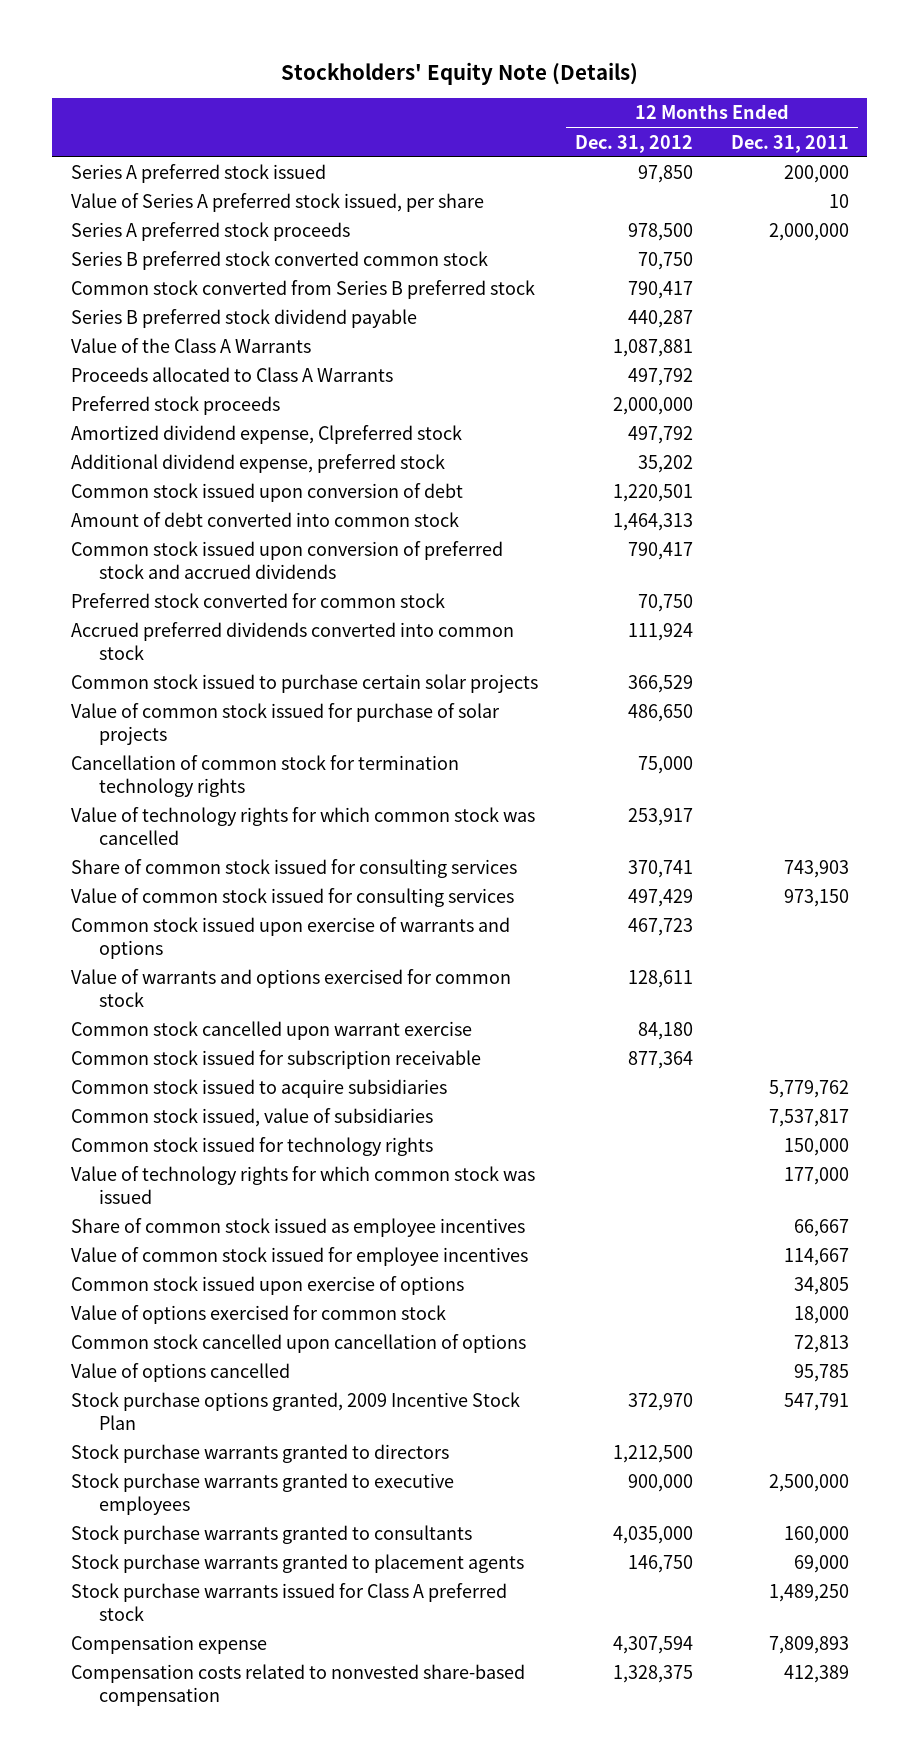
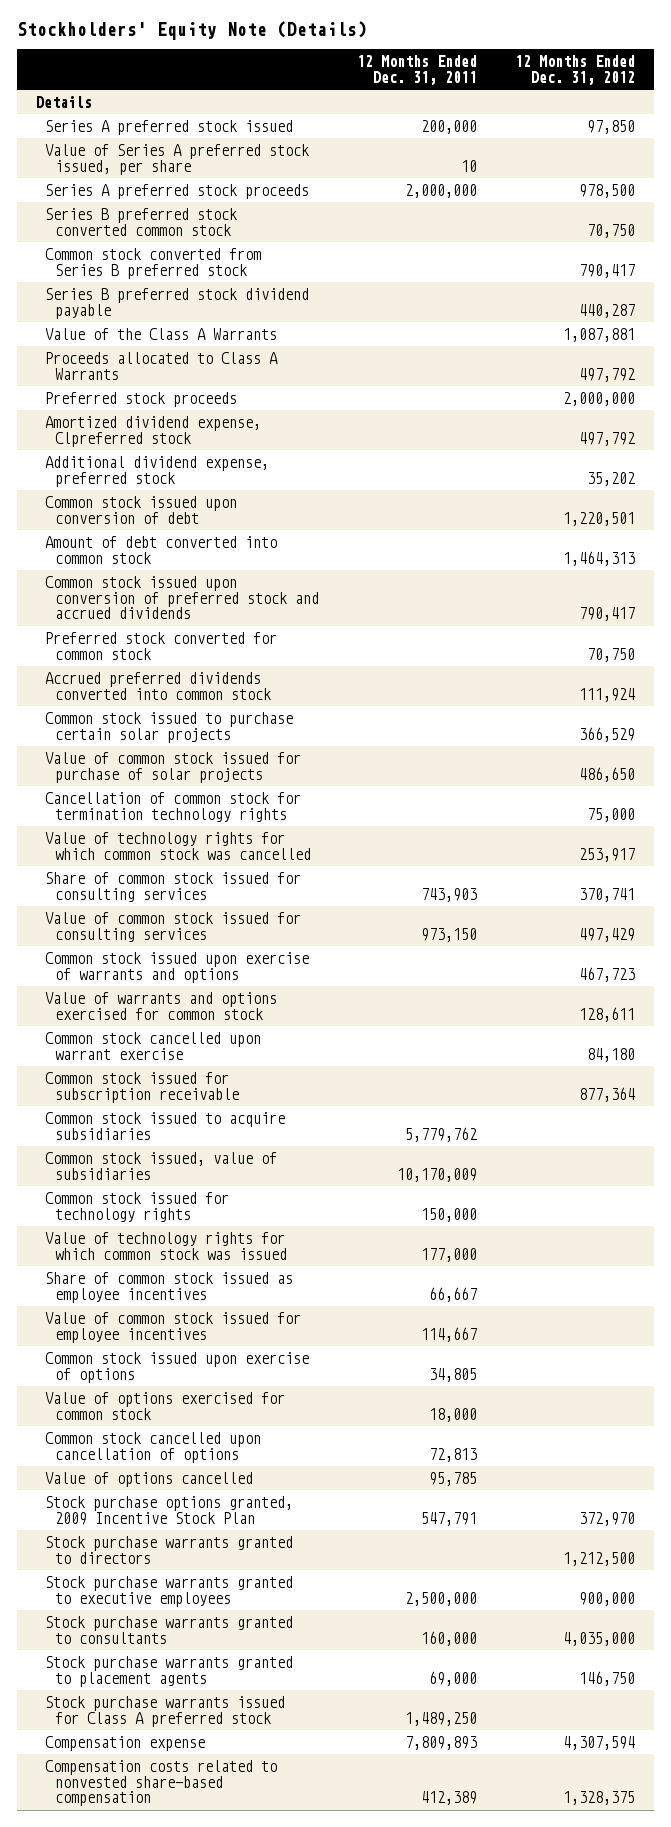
none -> [35,95,92,108] Details
[768,1109,849,1128] 7,537,817 -> [397,1167,478,1182] 10,170,009

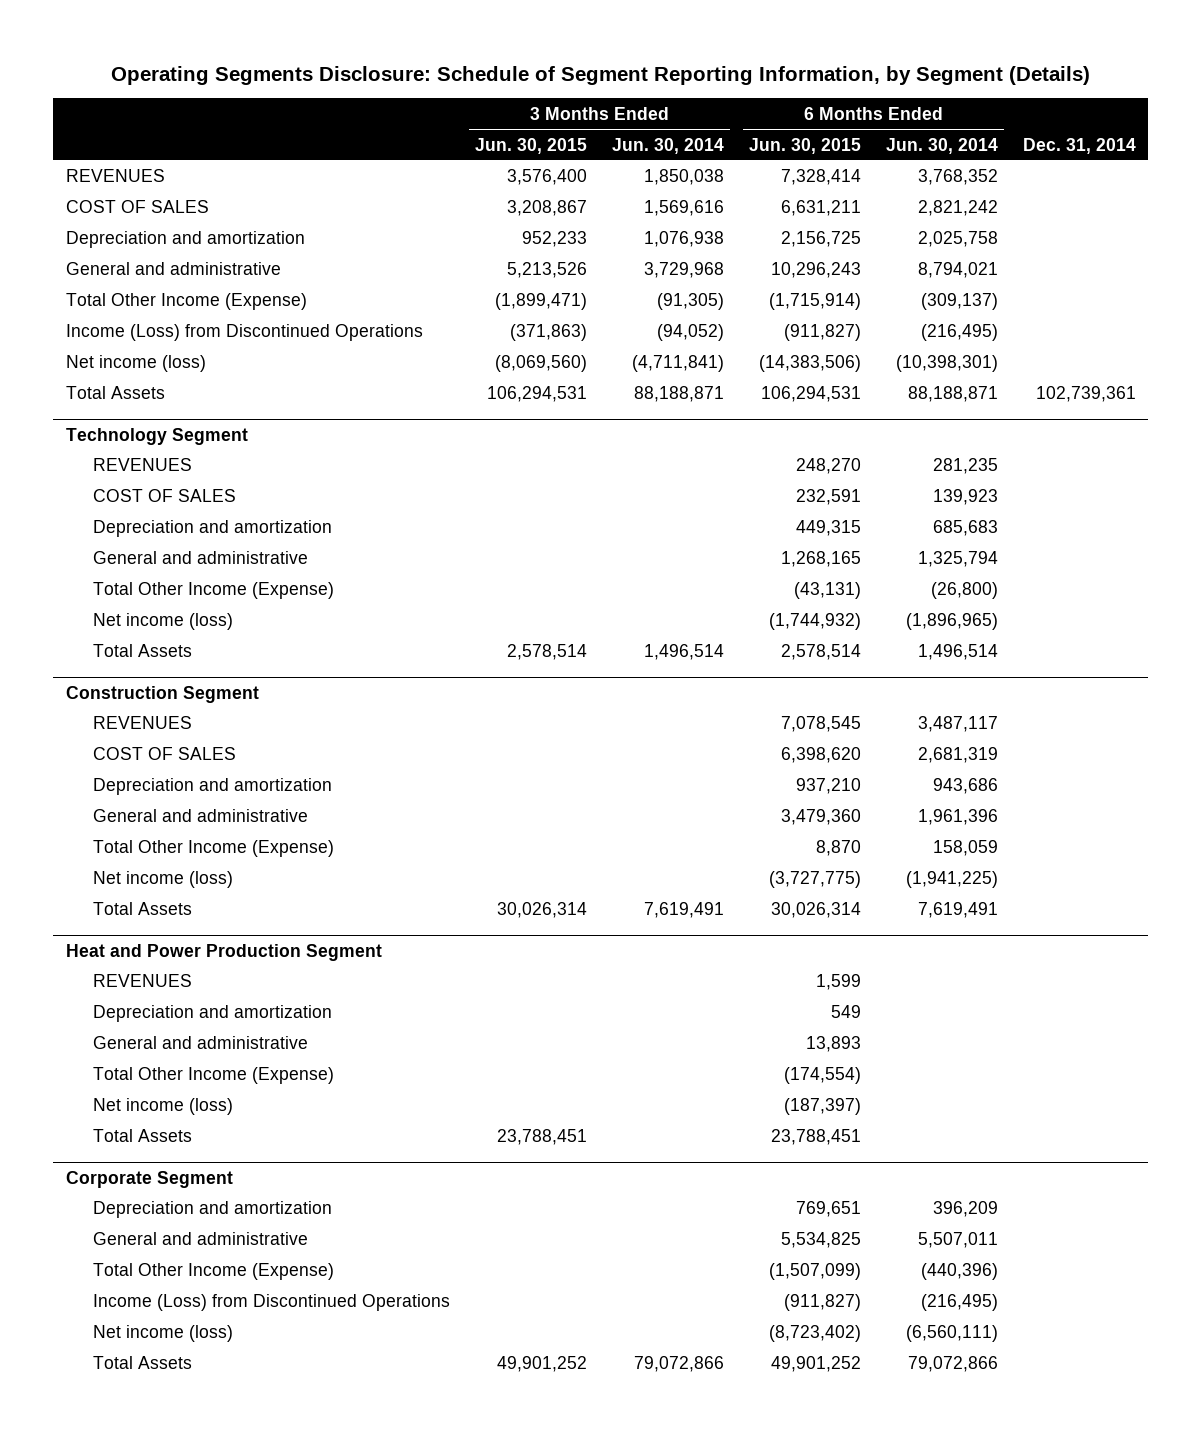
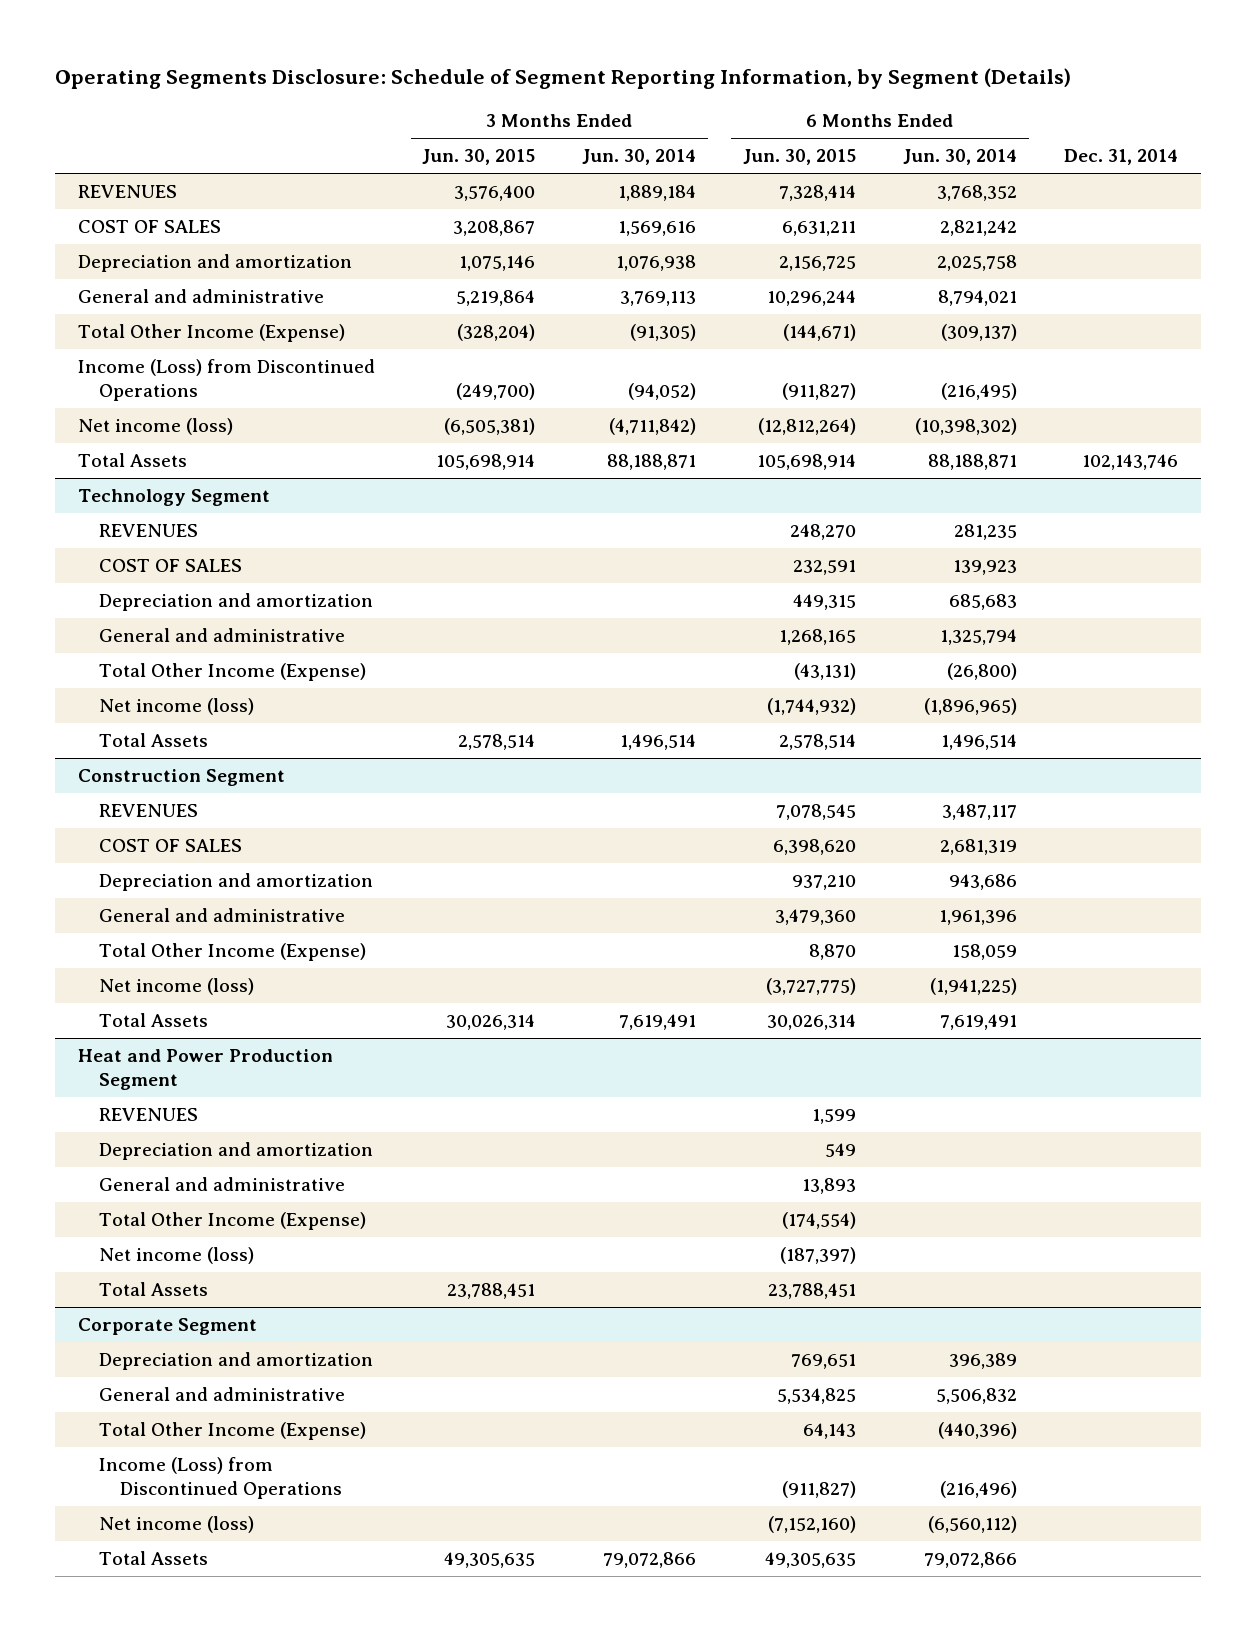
[644,169,725,186] 1,850,038 -> [618,185,697,202] 1,889,184
[522,231,588,248] 952,233 -> [459,255,536,272] 1,075,146
[507,262,588,279] 5,213,526 -> [456,290,536,307] 5,219,864
[644,262,725,279] 3,729,968 -> [620,291,697,307] 3,769,113
[771,262,862,279] 10,296,243 -> [767,290,857,307] 10,296,244
[495,293,588,311] (1,899,471) -> [457,324,536,342] (328,204)
[769,293,862,311] (1,715,914) -> [783,324,857,342] (144,671)
[510,324,588,342] (371,863) -> [456,382,536,400] (249,700)
[495,355,588,373] (8,069,560) -> [444,418,536,436] (6,505,381)
[632,355,725,373] (4,711,841) -> [609,418,697,436] (4,711,842)
[759,355,862,373] (14,383,506) -> [758,418,857,436] (12,812,264)
[896,355,999,373] (10,398,301) -> [915,418,1018,436] (10,398,302)
[487,386,588,403] 106,294,531 -> [436,454,536,471] 105,698,914
[761,386,862,403] 106,294,531 -> [757,454,857,471] 105,698,914
[1035,386,1136,403] 102,739,361 -> [1082,454,1179,471] 102,143,746
[933,1201,999,1218] 396,209 -> [949,1353,1018,1370] 396,389
[918,1232,999,1249] 5,507,011 -> [936,1388,1018,1405] 5,506,832
[769,1263,862,1281] (1,507,099) -> [803,1423,857,1440] 64,143
[921,1294,999,1312] (216,495) -> [940,1480,1018,1498] (216,496)
[769,1325,862,1343] (8,723,402) -> [768,1516,857,1534] (7,152,160)
[906,1325,999,1343] (6,560,111) -> [928,1516,1018,1534] (6,560,112)
[497,1356,588,1373] 49,901,252 -> [444,1552,536,1569] 49,305,635
[771,1356,862,1373] 49,901,252 -> [765,1552,857,1569] 49,305,635

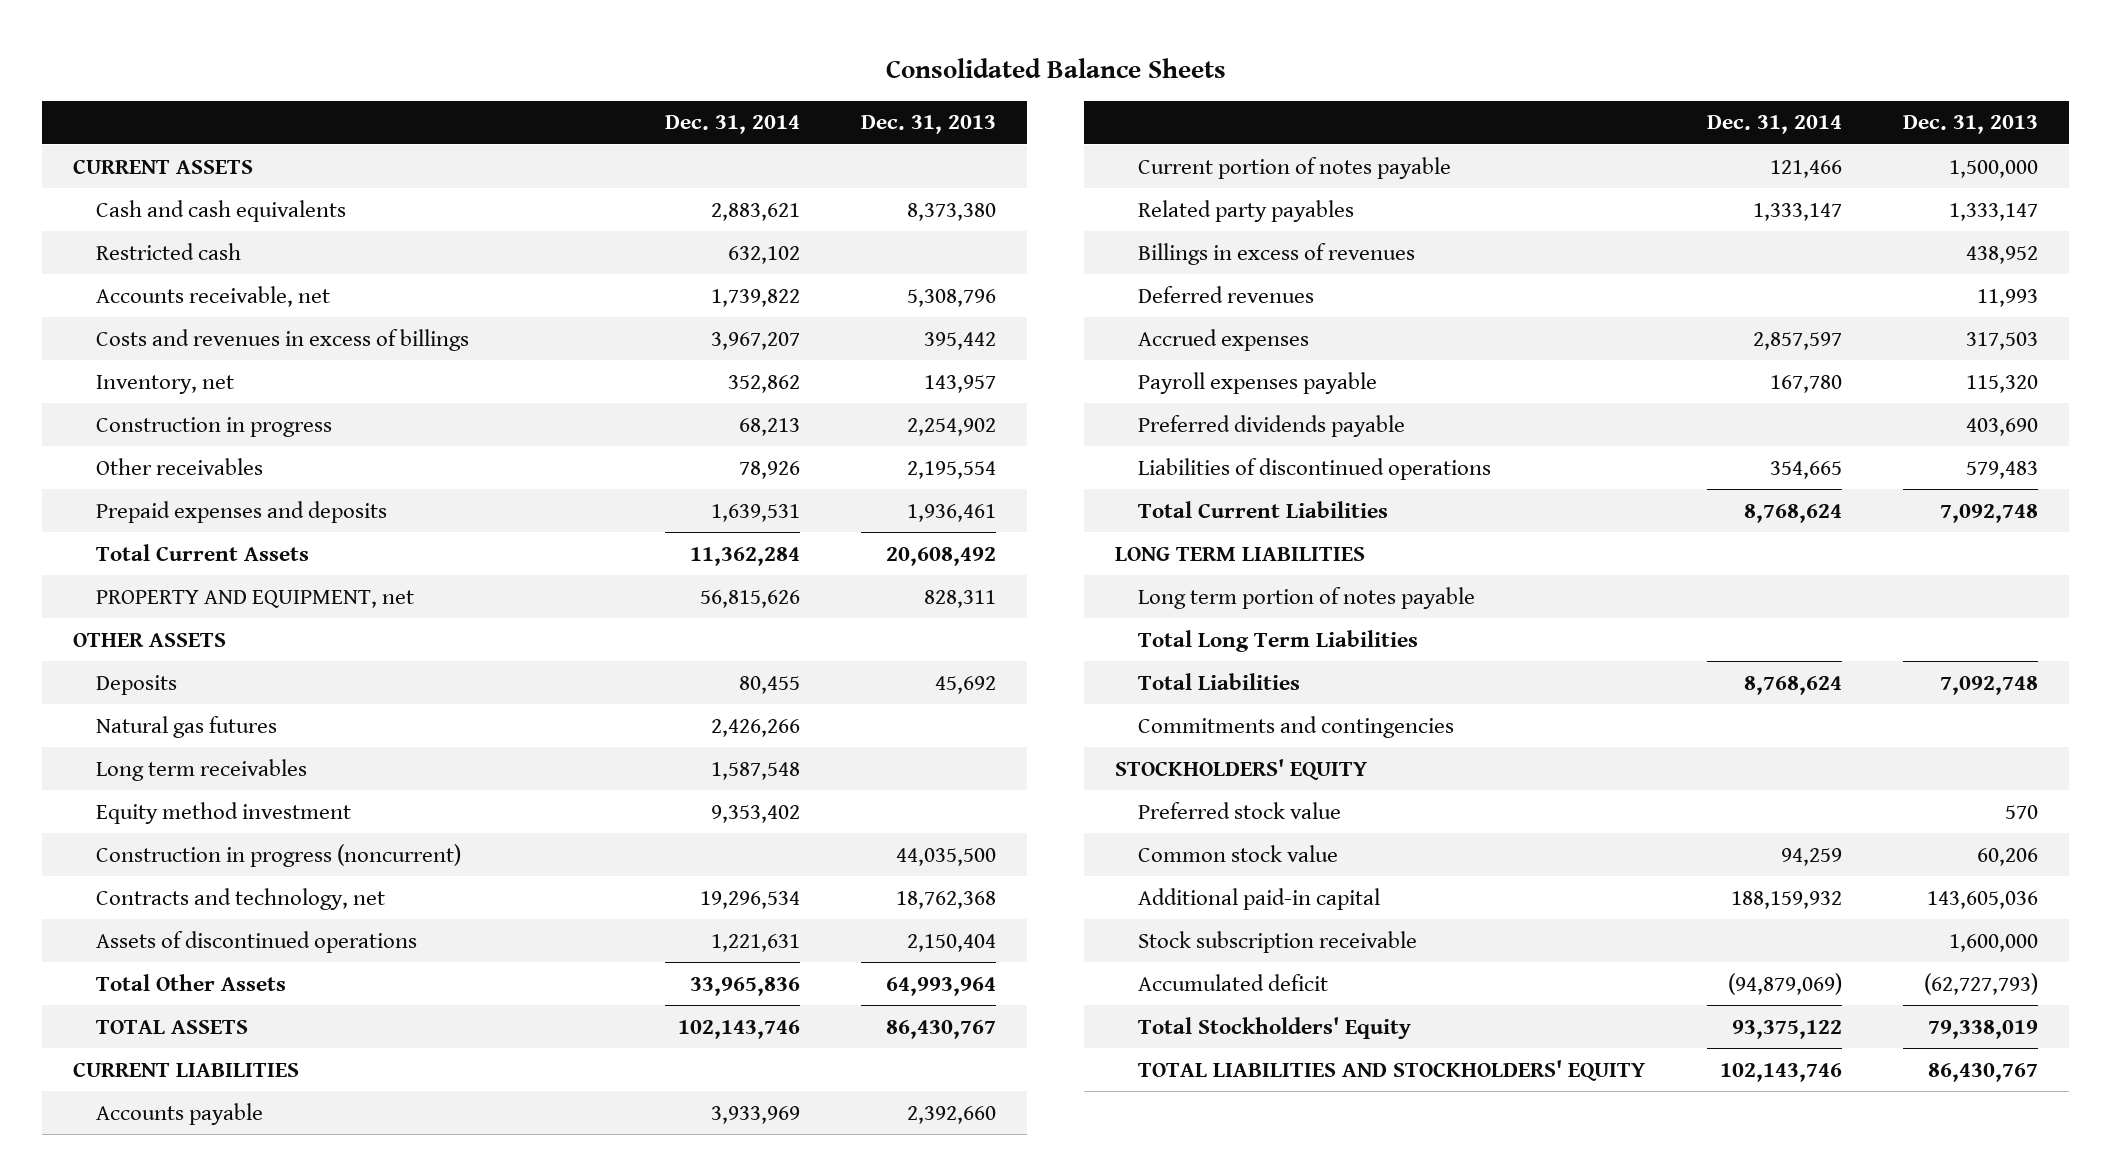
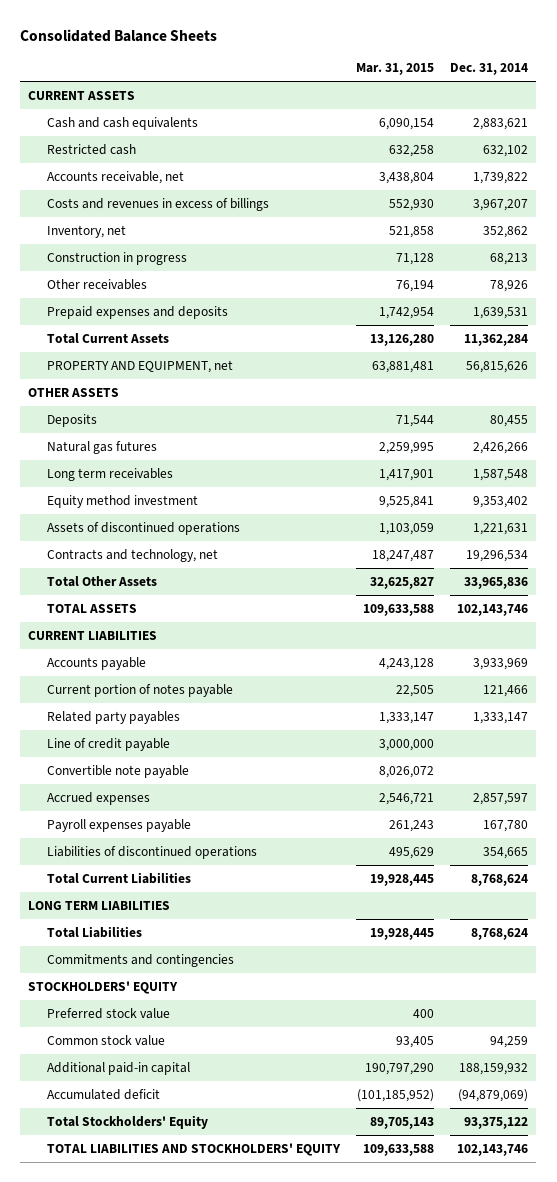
[861,115,997,135] Dec. 31, 2013 -> none
none -> [356,63,435,76] Mar. 31, 2015
[96,843,462,867] Construction in progress (noncurrent) -> none
[96,887,386,910] Contracts and technology, net -> [47,548,219,562] Contracts and technology, net
[1138,242,1416,265] Billings in excess of revenues -> none
[1138,285,1315,303] Deferred revenues -> none
none -> [47,737,171,751] Line of credit payable
none -> [47,764,190,778] Convertible note payable
[1138,414,1406,437] Preferred dividends payable -> none
[1138,586,1476,609] Long term portion of notes payable -> none
[1138,629,1419,652] Total Long Term Liabilities -> none
[1138,930,1418,953] Stock subscription receivable -> none

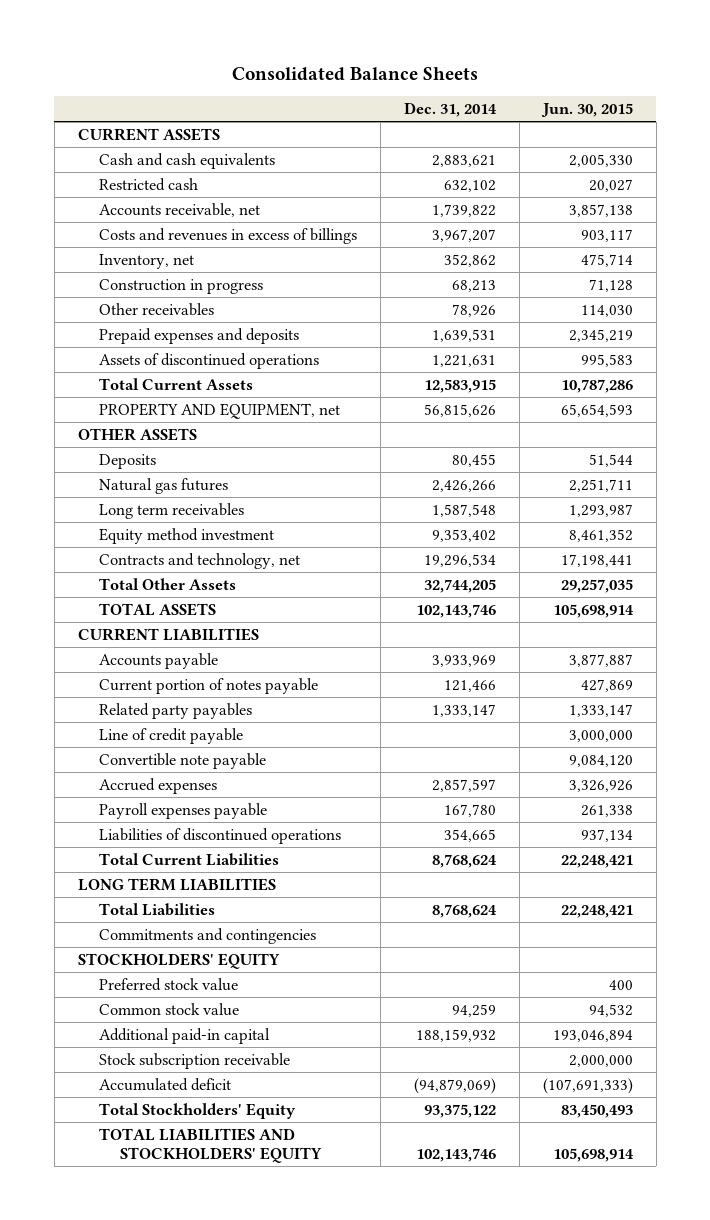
[356,63,435,76] Mar. 31, 2015 -> none
none -> [540,103,633,118] Jun. 30, 2015
[47,521,241,535] Assets of discontinued operations -> [98,352,319,369] Assets of discontinued operations
[464,333,529,346] 11,362,284 -> [423,378,496,393] 12,583,915
[464,576,529,589] 33,965,836 -> [423,578,496,593] 32,744,205
none -> [98,1052,290,1069] Stock subscription receivable

